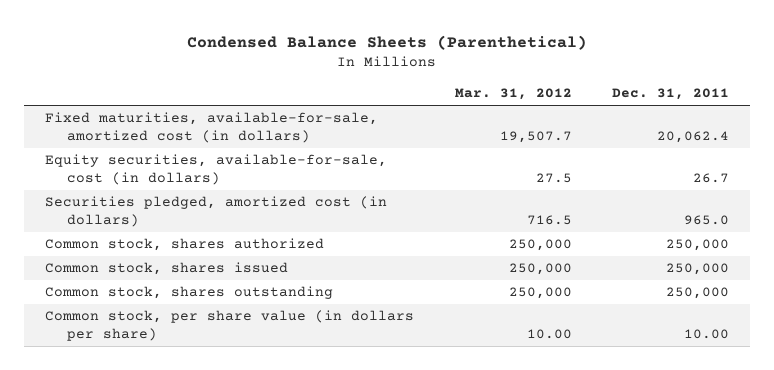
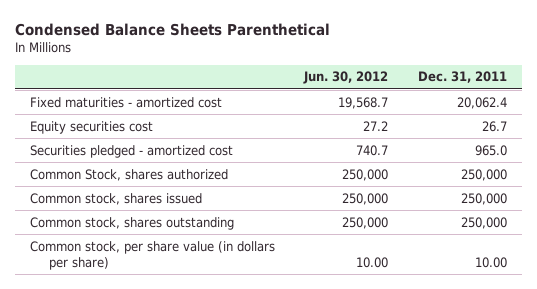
[187,34,588,50] Condensed Balance Sheets (Parenthetical) -> [15,22,331,36] Condensed Balance Sheets Parenthetical
[454,88,572,101] Mar. 31, 2012 -> none
none -> [303,71,389,85] Jun. 30, 2012
[44,112,378,144] Fixed maturities, available-for-sale, amortized cost (in dollars) -> [29,96,222,108] Fixed maturities - amortized cost
[44,154,387,186] Equity securities, available-for-sale, cost (in dollars) -> [29,120,153,134] Equity securities cost
[44,196,387,228] Securities pledged, amortized cost (in dollars) -> [29,144,233,158] Securities pledged - amortized cost
[44,238,324,252] Common stock, shares authorized -> [29,168,228,181] Common Stock, shares authorized

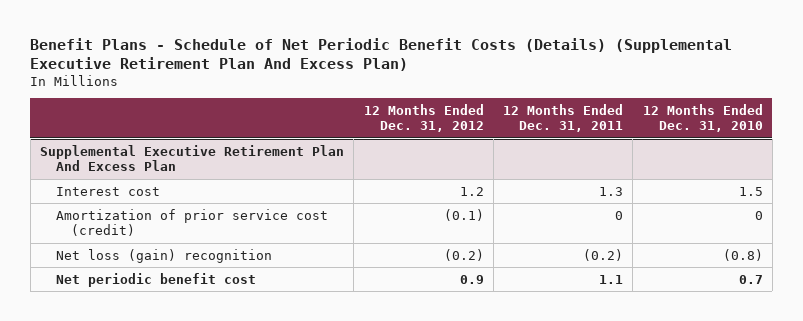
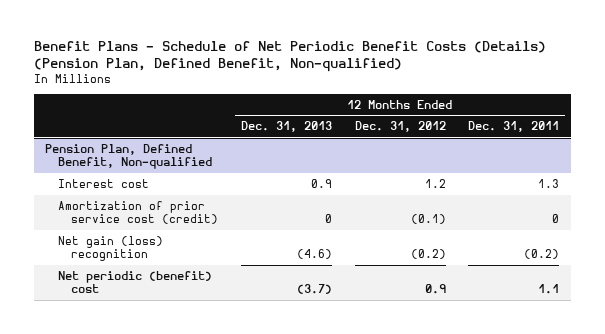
[30,37,733,72] Benefit Plans - Schedule of Net Periodic Benefit Costs (Details) (Supplemental Executive Retirement Plan And Excess Plan) -> [33,40,546,72] Benefit Plans - Schedule of Net Periodic Benefit Costs (Details) (Pension Plan, Defined Benefit, Non-qualified)
[642,103,763,133] 12 Months Ended Dec. 31, 2010 -> none
none -> [240,121,332,133] Dec. 31, 2013
[40,144,345,172] Supplemental Executive Retirement Plan And Excess Plan -> none
none -> [45,143,213,170] Pension Plan, Defined Benefit, Non-qualified
[55,248,272,263] Net loss (gain) recognition -> [58,235,164,262] Net gain (loss) recognition
[55,272,256,287] Net periodic benefit cost -> [58,270,213,294] Net periodic (benefit) cost

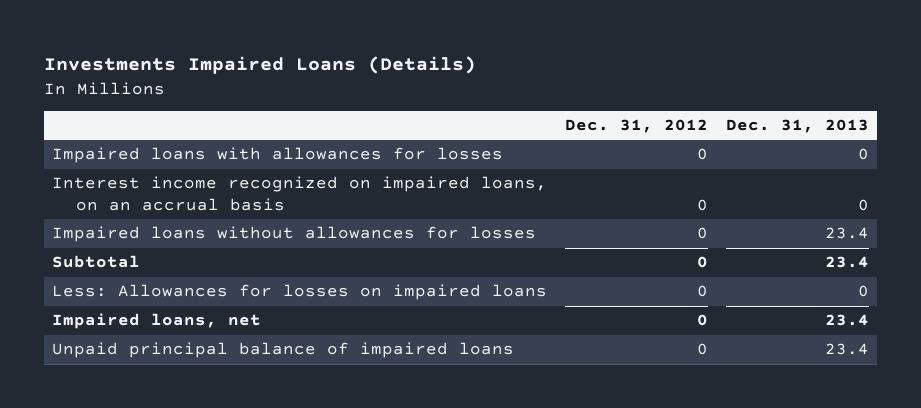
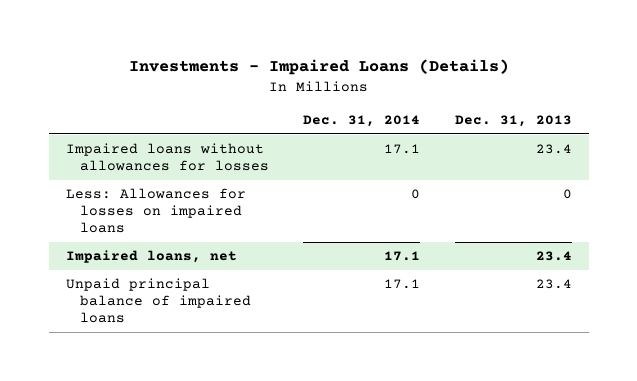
[43,56,476,75] Investments Impaired Loans (Details) -> [128,59,509,76] Investments - Impaired Loans (Details)
[564,119,708,134] Dec. 31, 2012 -> none
none -> [303,115,421,128] Dec. 31, 2014
[52,147,504,164] Impaired loans with allowances for losses -> none
[52,176,548,211] Interest income recognized on impaired loans, on an accrual basis -> none
[52,255,141,269] Subtotal -> none

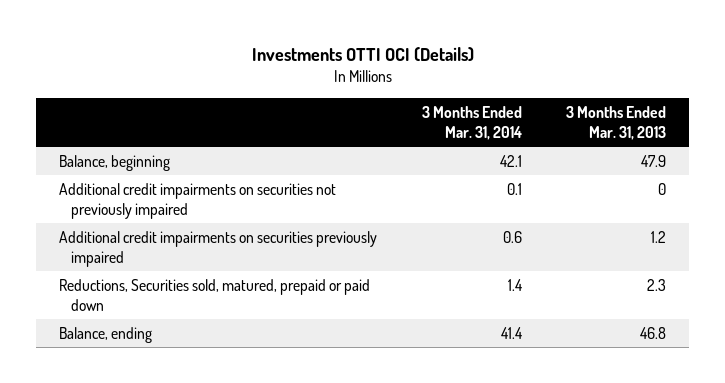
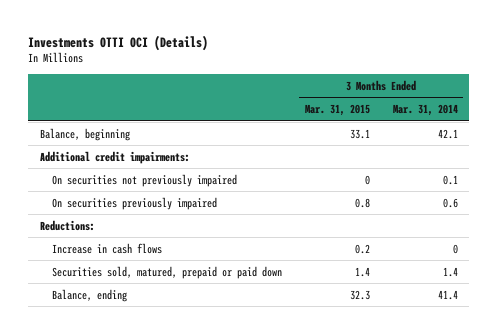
[566,105,667,140] 3 Months Ended Mar. 31, 2013 -> none
none -> [304,104,370,117] Mar. 31, 2015
none -> [39,150,190,164] Additional credit impairments:
[58,182,336,219] Additional credit impairments on securities not previously impaired -> [51,173,237,187] On securities not previously impaired
[58,230,377,267] Additional credit impairments on securities previously impaired -> [51,196,217,210] On securities previously impaired
none -> [39,219,95,231] Reductions:
none -> [51,242,162,254] Increase in cash flows
[58,278,370,311] Reductions, Securities sold, matured, prepaid or paid down -> [51,265,282,279] Securities sold, matured, prepaid or paid down

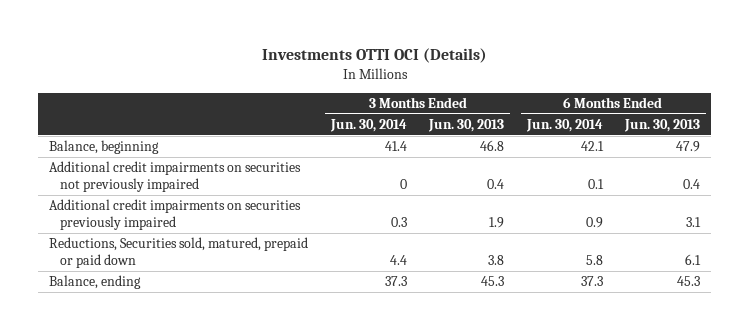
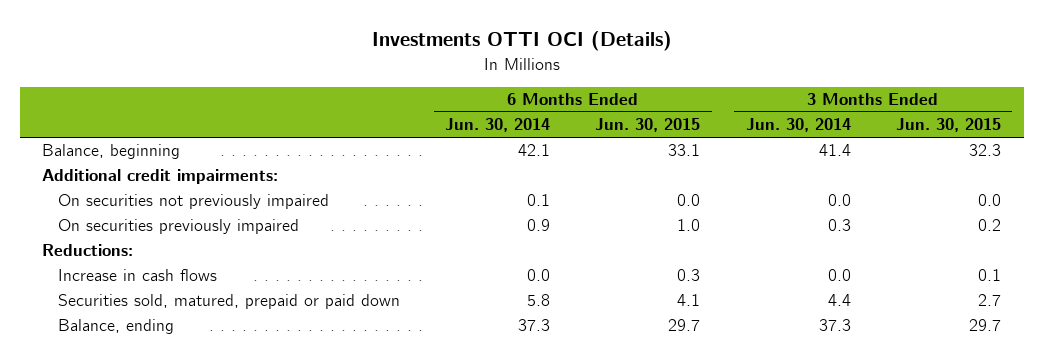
[428,118,505,132] Jun. 30, 2013 -> none
[623,118,700,132] Jun. 30, 2013 -> none
none -> [595,118,701,133] Jun. 30, 2015
none -> [895,118,1001,133] Jun. 30, 2015
none -> [42,169,279,185] Additional credit impairments:
[49,161,302,193] Additional credit impairments on securities not previously impaired -> [57,194,329,210] On securities not previously impaired
[399,179,407,190] 0 -> [827,194,851,207] 0.0
[49,199,302,231] Additional credit impairments on securities previously impaired -> [57,219,299,235] On securities previously impaired
none -> [42,244,134,257] Reductions:
none -> [57,269,217,282] Increase in cash flows
[49,237,309,269] Reductions, Securities sold, matured, prepaid or paid down -> [57,294,400,310] Securities sold, matured, prepaid or paid down

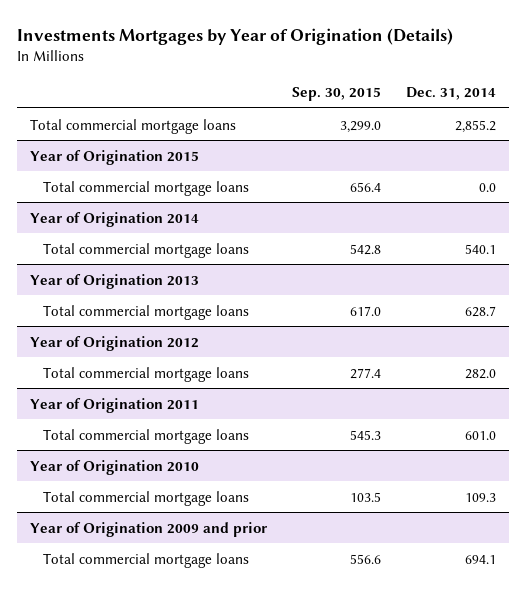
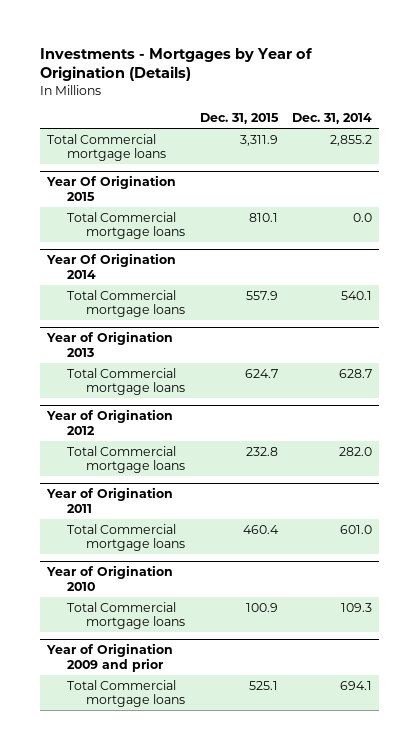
[17,27,454,45] Investments Mortgages by Year of Origination (Details) -> [39,48,313,82] Investments - Mortgages by Year of Origination (Details)
[292,87,382,102] Sep. 30, 2015 -> none
none -> [199,113,279,125] Dec. 31, 2015
[29,118,236,134] Total commercial mortgage loans -> [46,133,166,162] Total Commercial mortgage loans
[29,149,199,165] Year of Origination 2015 -> [45,174,176,201] Year Of Origination 2015
[43,180,250,196] Total commercial mortgage loans -> [66,211,186,240] Total Commercial mortgage loans
[29,211,199,227] Year of Origination 2014 -> [45,252,176,279] Year Of Origination 2014
[43,242,250,258] Total commercial mortgage loans -> [66,289,186,318] Total Commercial mortgage loans
[43,304,250,320] Total commercial mortgage loans -> [66,367,186,396] Total Commercial mortgage loans
[43,366,250,382] Total commercial mortgage loans -> [66,445,186,474] Total Commercial mortgage loans
[43,428,250,444] Total commercial mortgage loans -> [66,523,186,552] Total Commercial mortgage loans
[43,490,250,506] Total commercial mortgage loans -> [66,601,186,630] Total Commercial mortgage loans
[43,552,250,568] Total commercial mortgage loans -> [66,679,186,708] Total Commercial mortgage loans

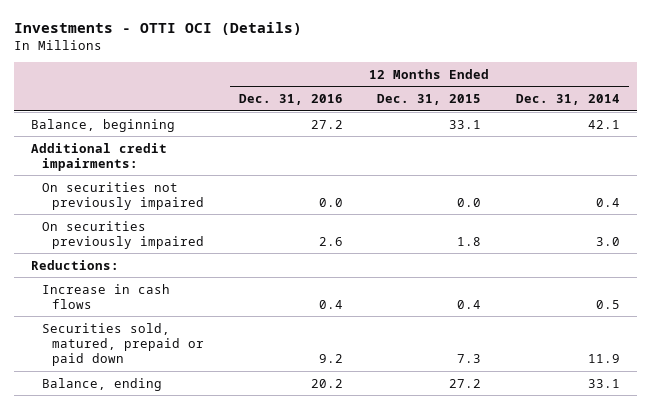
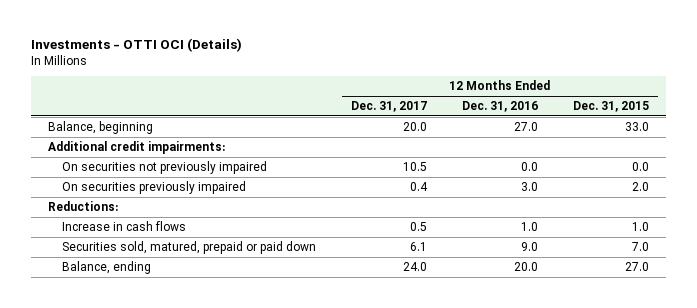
[515,94,620,106] Dec. 31, 2014 -> none
none -> [350,100,427,112] Dec. 31, 2017
[310,119,343,129] 27.2 -> [513,121,538,131] 27.0
[449,119,482,129] 33.1 -> [624,121,649,131] 33.0
[318,236,343,246] 2.6 -> [520,181,538,191] 3.0
[457,236,482,246] 1.8 -> [631,181,649,191] 2.0
[318,299,343,309] 0.4 -> [520,221,538,231] 1.0
[457,299,482,309] 0.4 -> [631,221,649,231] 1.0
[318,354,343,364] 9.2 -> [520,241,538,251] 9.0
[457,354,482,364] 7.3 -> [631,241,649,251] 7.0
[310,378,343,388] 20.2 -> [513,261,538,271] 20.0
[449,378,482,388] 27.2 -> [624,261,649,271] 27.0

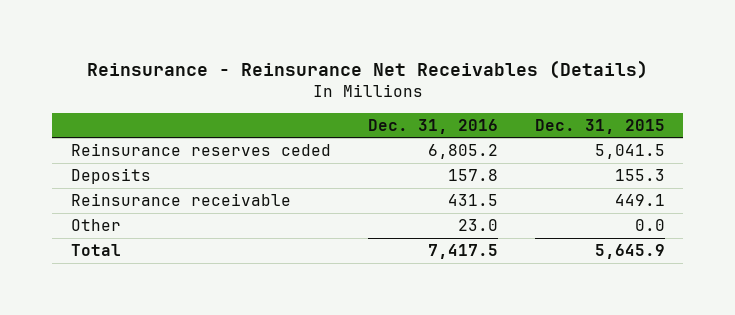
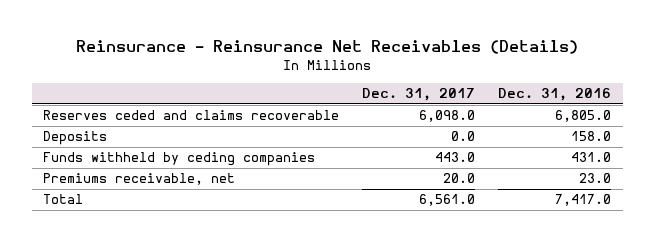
[534,118,665,134] Dec. 31, 2015 -> none
none -> [362,88,476,102] Dec. 31, 2017
[70,192,291,206] Reinsurance receivable -> none
[70,142,331,156] Reinsurance reserves ceded -> [43,110,340,121] Reserves ceded and claims recoverable
[427,143,498,159] 6,805.2 -> [555,110,612,123] 6,805.0
[447,168,498,181] 157.8 -> [571,131,612,142] 158.0
none -> [43,152,316,167] Funds withheld by ceding companies
[70,218,121,231] Other -> [43,173,236,186] Premiums receivable, net
[427,243,498,259] 7,417.5 -> [555,194,612,207] 7,417.0

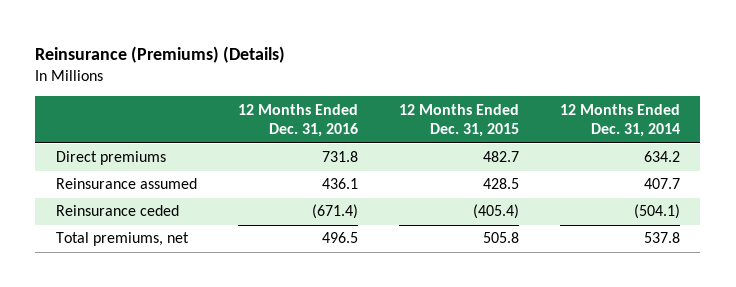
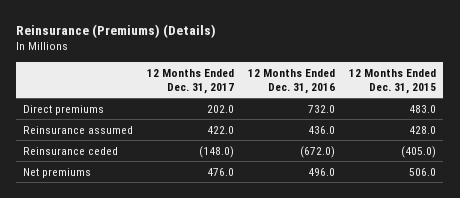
[559,103,680,138] 12 Months Ended Dec. 31, 2014 -> none
none -> [147,68,235,95] 12 Months Ended Dec. 31, 2017
[321,151,358,163] 731.8 -> [308,104,336,113] 732.0
[482,151,519,163] 482.7 -> [409,104,437,113] 483.0
[321,178,358,190] 436.1 -> [308,125,336,134] 436.0
[482,178,519,190] 428.5 -> [409,125,437,134] 428.0
[311,204,358,220] (671.4) -> [300,145,336,158] (672.0)
[472,204,519,220] (405.4) -> [401,145,437,158] (405.0)
[55,232,189,247] Total premiums, net -> [23,167,92,178] Net premiums
[321,232,358,244] 496.5 -> [308,167,336,176] 496.0
[482,232,519,244] 505.8 -> [409,167,437,176] 506.0

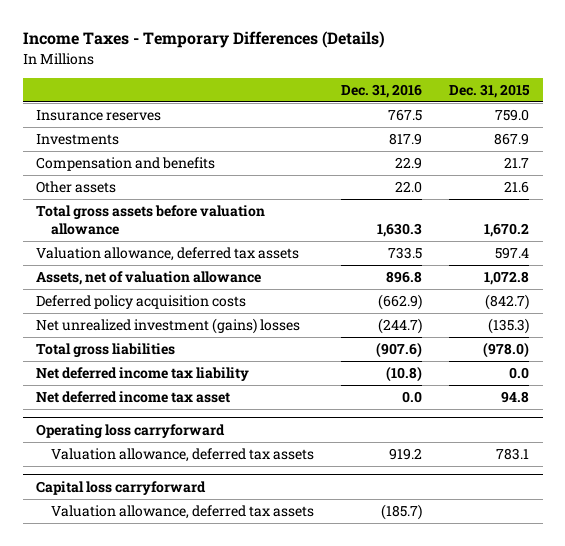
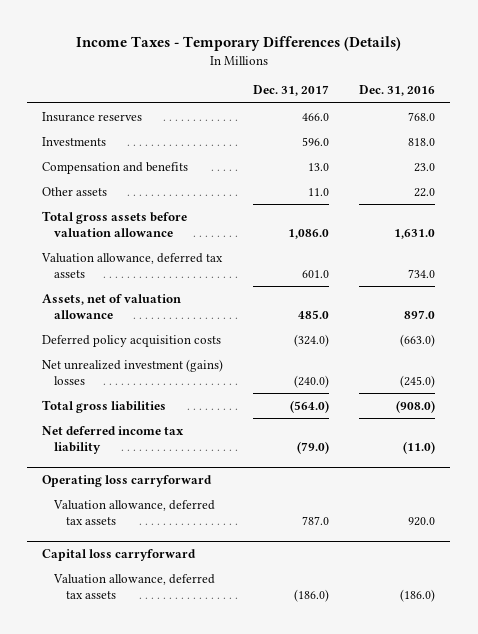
[449,83,531,98] Dec. 31, 2015 -> none
none -> [253,85,330,97] Dec. 31, 2017
[387,109,422,122] 767.5 -> [408,111,436,121] 768.0
[388,133,422,146] 817.9 -> [408,137,436,146] 818.0
[394,157,422,170] 22.9 -> [414,162,436,172] 23.0
[36,391,231,404] Net deferred income tax asset -> none
[376,222,422,237] 1,630.3 -> [394,229,436,240] 1,631.0
[387,247,422,260] 733.5 -> [408,269,436,279] 734.0
[385,271,422,284] 896.8 -> [404,310,436,320] 897.0
[377,294,422,311] (662.9) -> [400,333,436,347] (663.0)
[377,318,422,335] (244.7) -> [400,375,436,389] (245.0)
[375,342,422,359] (907.6) -> [396,399,436,413] (908.0)
[385,366,422,383] (10.8) -> [403,441,436,455] (11.0)
[388,448,422,461] 919.2 -> [408,517,436,527] 920.0
[380,504,422,521] (185.7) -> [400,589,436,603] (186.0)

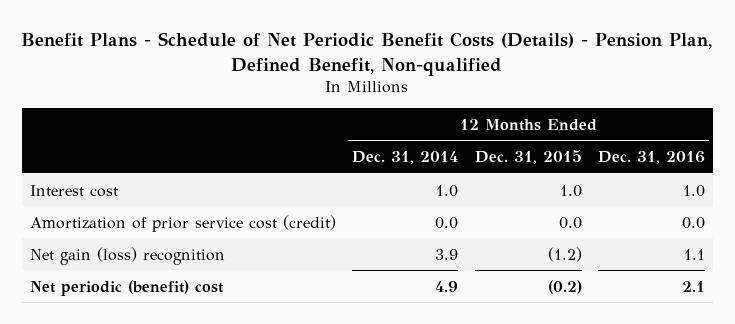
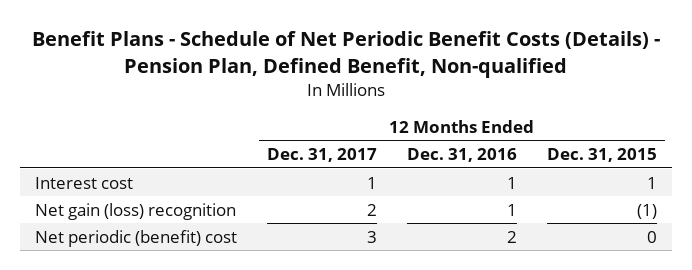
[352,151,459,165] Dec. 31, 2014 -> none
none -> [266,148,377,163] Dec. 31, 2017
[29,214,336,232] Amortization of prior service cost (credit) -> none
[559,184,582,197] 1.0 -> [647,176,658,189] 1
[683,184,706,197] 1.0 -> [507,176,518,189] 1
[547,246,582,262] (1.2) -> [637,203,658,219] (1)
[684,248,706,260] 1.1 -> [507,203,518,216] 1
[547,279,582,294] (0.2) -> [647,230,658,243] 0
[682,280,706,292] 2.1 -> [507,230,518,243] 2

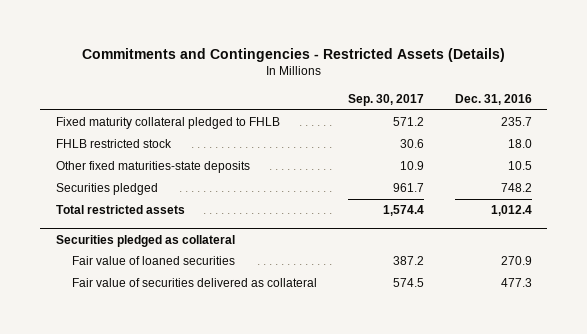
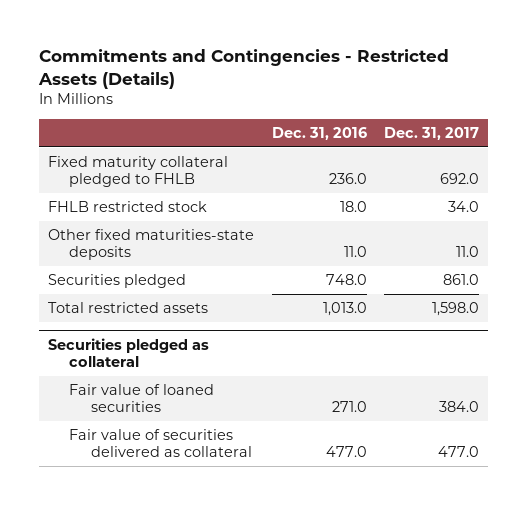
[347,93,424,106] Sep. 30, 2017 -> none
none -> [384,126,480,140] Dec. 31, 2017
[500,117,532,127] 235.7 -> [328,173,367,185] 236.0
[507,161,532,171] 10.5 -> [343,246,367,258] 11.0
[500,183,532,193] 748.2 -> [325,273,367,285] 748.0
[490,205,532,217] 1,012.4 -> [322,301,367,316] 1,013.0
[500,256,532,266] 270.9 -> [331,401,367,413] 271.0
[500,278,532,288] 477.3 -> [325,446,367,458] 477.0

